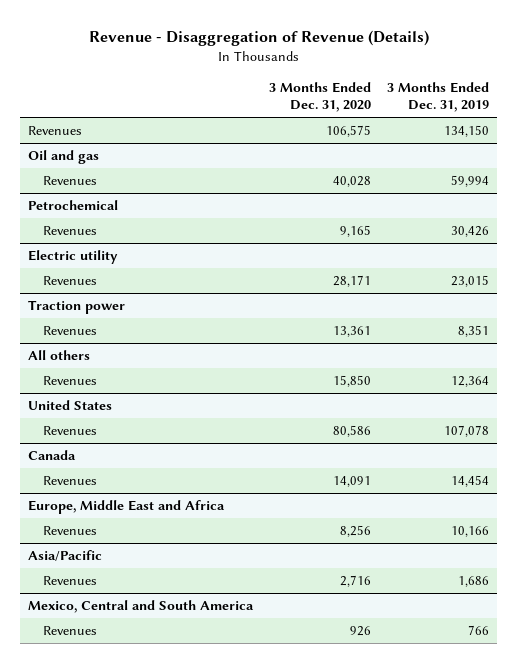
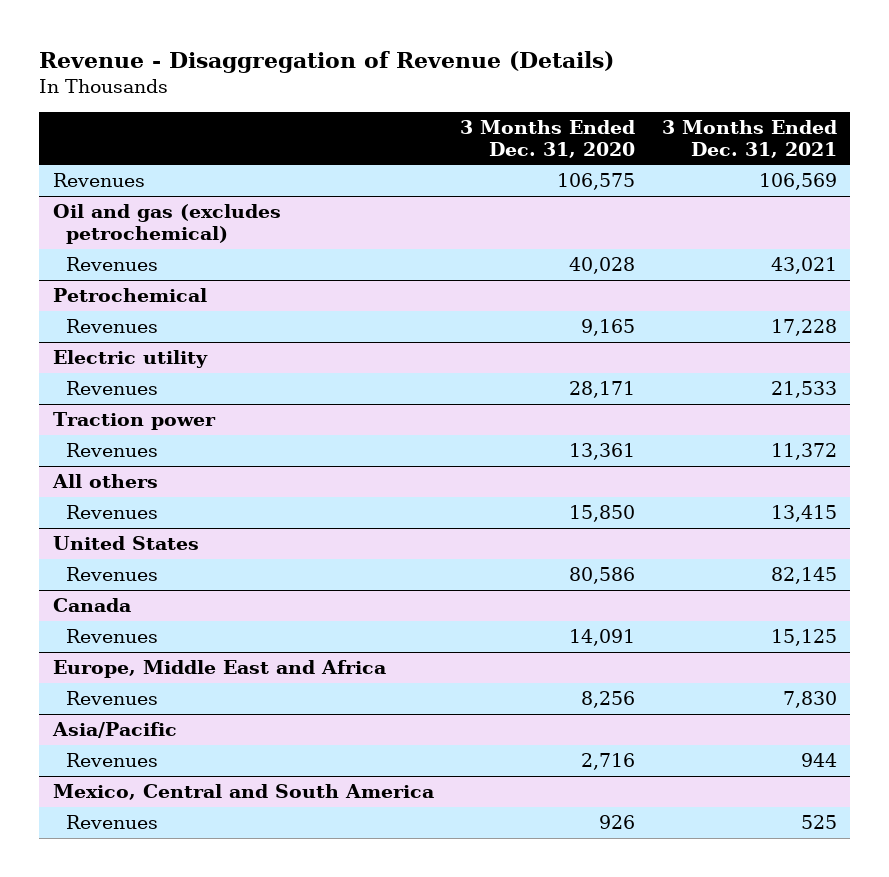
[386,81,489,113] 3 Months Ended Dec. 31, 2019 -> none
none -> [661,119,837,158] 3 Months Ended Dec. 31, 2021
[28,149,100,164] Oil and gas -> [52,204,281,245] Oil and gas (excludes petrochemical)

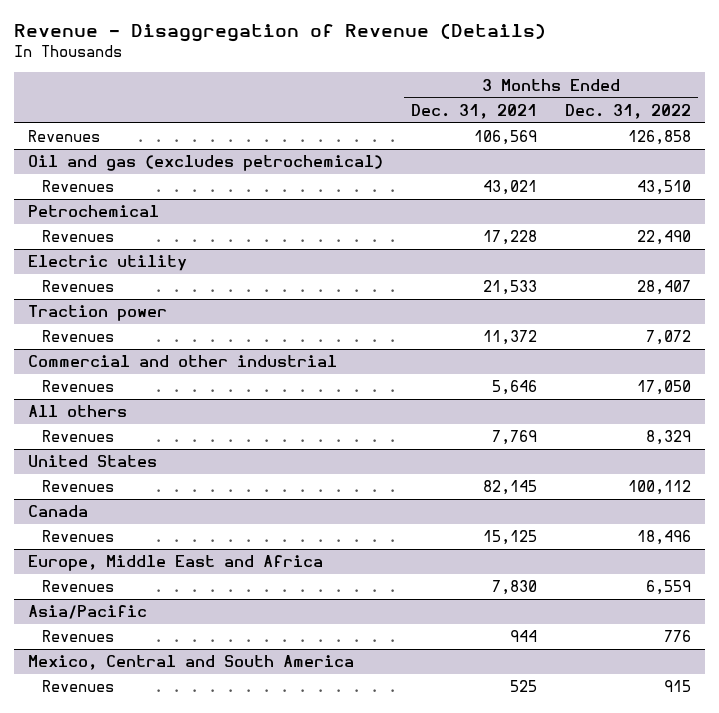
[460,119,636,158] 3 Months Ended Dec. 31, 2020 -> none
none -> [564,103,691,119] Dec. 31, 2022
none -> [27,355,337,368] Commercial and other industrial
none -> [42,380,115,393] Revenues
[770,505,837,523] 13,415 -> [491,430,537,446] 7,769

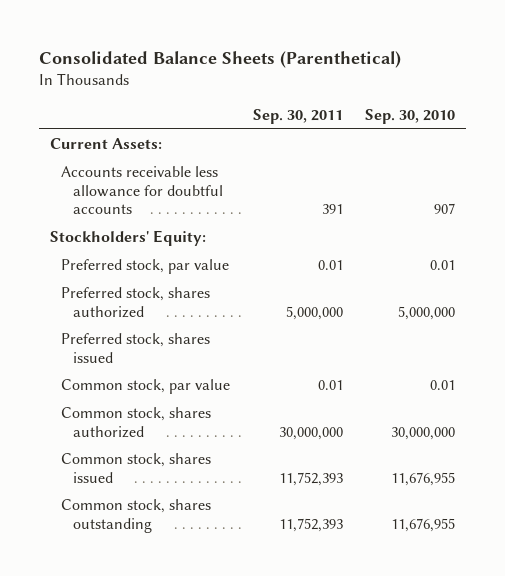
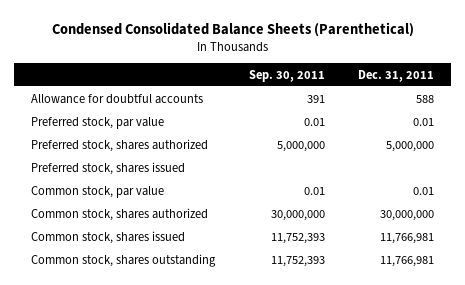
[39,50,402,68] Consolidated Balance Sheets (Parenthetical) -> [51,21,414,37] Condensed Consolidated Balance Sheets (Parenthetical)
[364,108,455,124] Sep. 30, 2010 -> none
none -> [358,69,435,82] Dec. 31, 2011
[50,138,163,150] Current Assets: -> none
[50,230,207,247] Stockholders' Equity: -> none
[61,166,223,214] Accounts receivable less allowance for doubtful accounts -> [30,93,203,104] Allowance for doubtful accounts

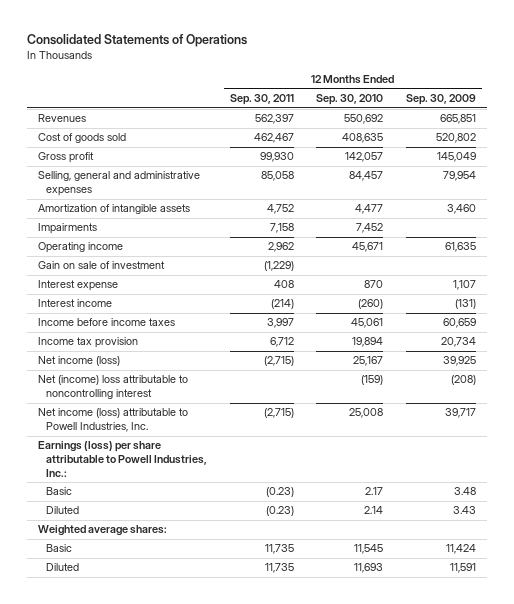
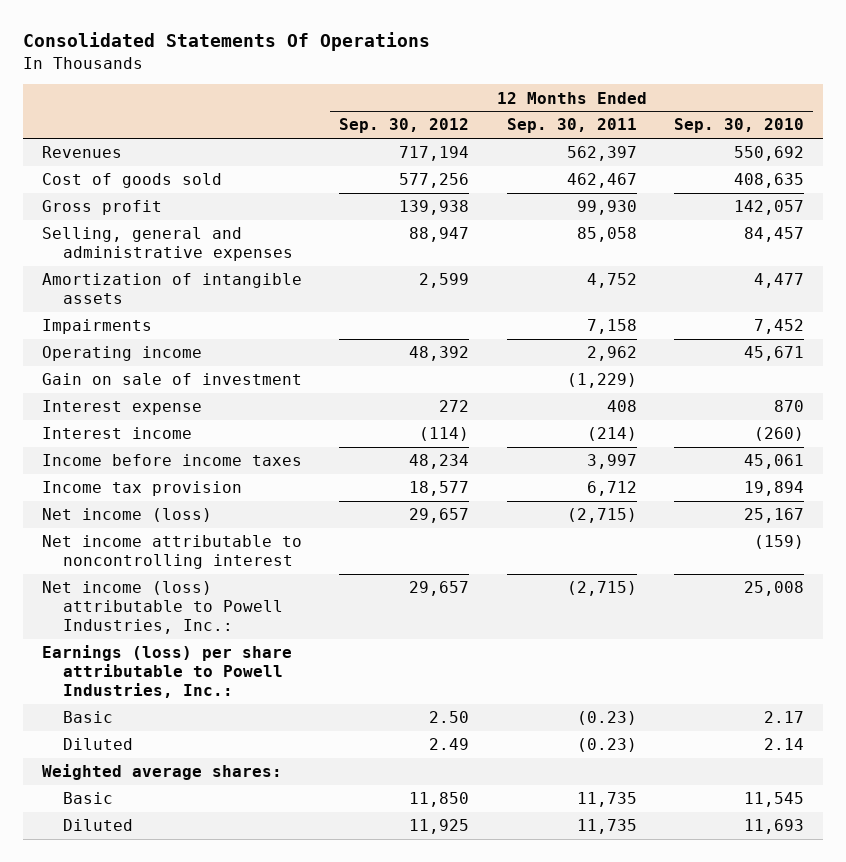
[26,33,247,47] Consolidated Statements of Operations -> [22,32,430,52] Consolidated Statements Of Operations
[406,94,477,106] Sep. 30, 2009 -> none
none -> [339,118,470,134] Sep. 30, 2012
[38,375,189,400] Net (income) loss attributable to noncontrolling interest -> [41,535,302,570] Net income attributable to noncontrolling interest
[38,408,189,433] Net income (loss) attributable to Powell Industries, Inc. -> [41,581,284,635] Net income (loss) attributable to Powell Industries, Inc.:

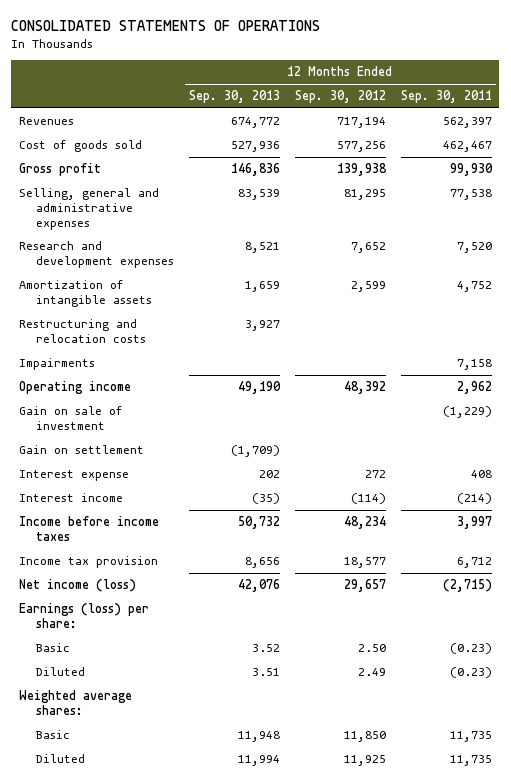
[22,32,430,52] Consolidated Statements Of Operations -> [11,19,321,31] CONSOLIDATED STATEMENTS OF OPERATIONS
[674,118,805,134] Sep. 30, 2010 -> none
none -> [188,90,280,104] Sep. 30, 2013
[409,227,470,243] 88,947 -> [343,189,386,201] 81,295
[576,227,637,243] 85,058 -> [449,189,492,201] 77,538
none -> [18,241,174,268] Research and development expenses
none -> [18,319,146,343] Restructuring and relocation costs
none -> [18,445,144,455] Gain on settlement
[41,535,302,570] Net income attributable to noncontrolling interest -> none
[41,581,284,635] Net income (loss) attributable to Powell Industries, Inc.: -> none
[41,645,292,699] Earnings (loss) per share attributable to Powell Industries, Inc.: -> [18,603,149,628] Earnings (loss) per share:

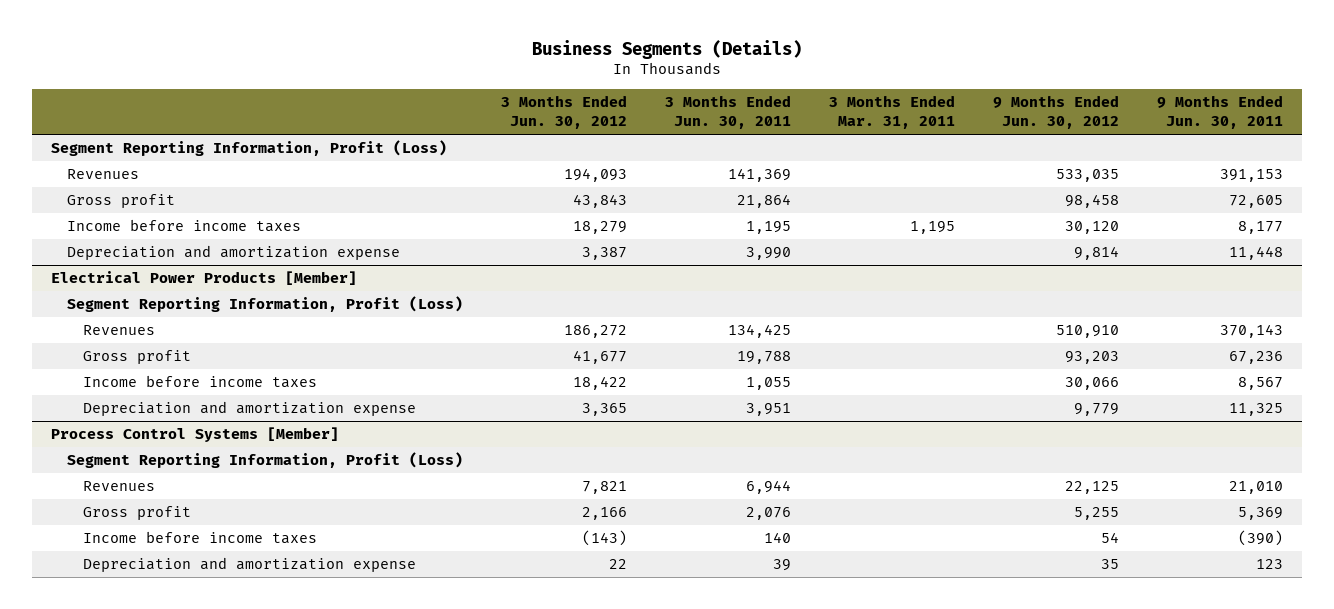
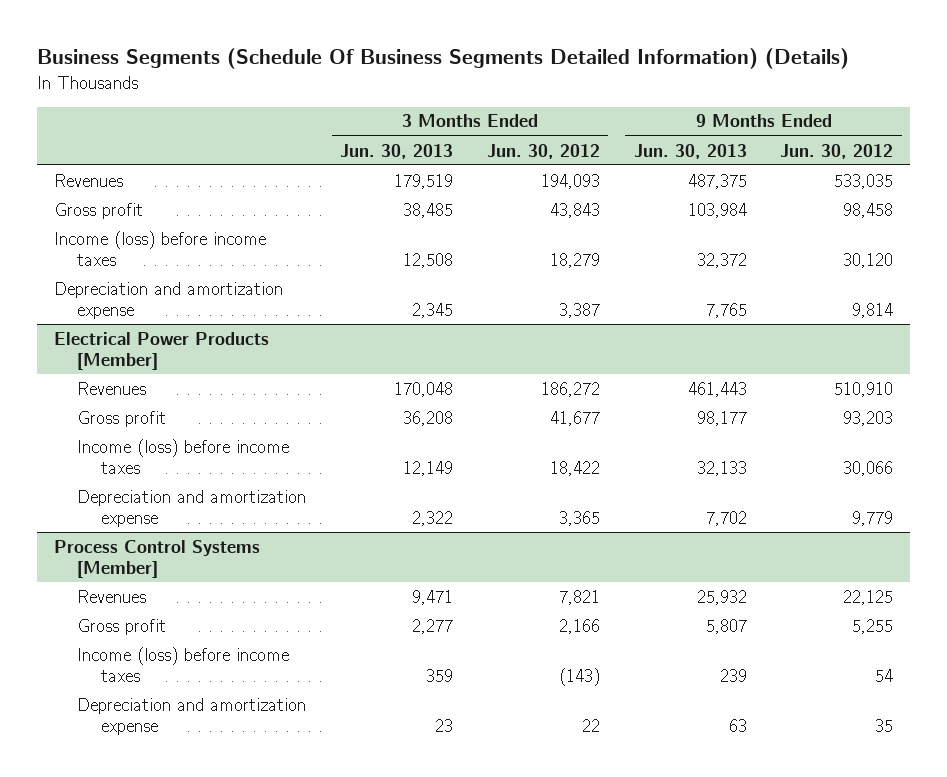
[532,39,803,59] Business Segments (Details) -> [36,48,849,70] Business Segments (Schedule Of Business Segments Detailed Information) (Details)
[665,95,792,130] 3 Months Ended Jun. 30, 2011 -> none
[829,95,956,130] 3 Months Ended Mar. 31, 2011 -> none
[1157,95,1284,130] 9 Months Ended Jun. 30, 2011 -> none
none -> [340,143,454,159] Jun. 30, 2013
none -> [633,143,747,159] Jun. 30, 2013
[51,140,448,157] Segment Reporting Information, Profit (Loss) -> none
[67,219,302,233] Income before income taxes -> [53,230,266,266] Income (loss) before income taxes
[67,296,464,313] Segment Reporting Information, Profit (Loss) -> none
[83,375,318,389] Income before income taxes -> [77,438,290,474] Income (loss) before income taxes
[67,452,464,469] Segment Reporting Information, Profit (Loss) -> none
[83,531,318,545] Income before income taxes -> [77,646,290,682] Income (loss) before income taxes

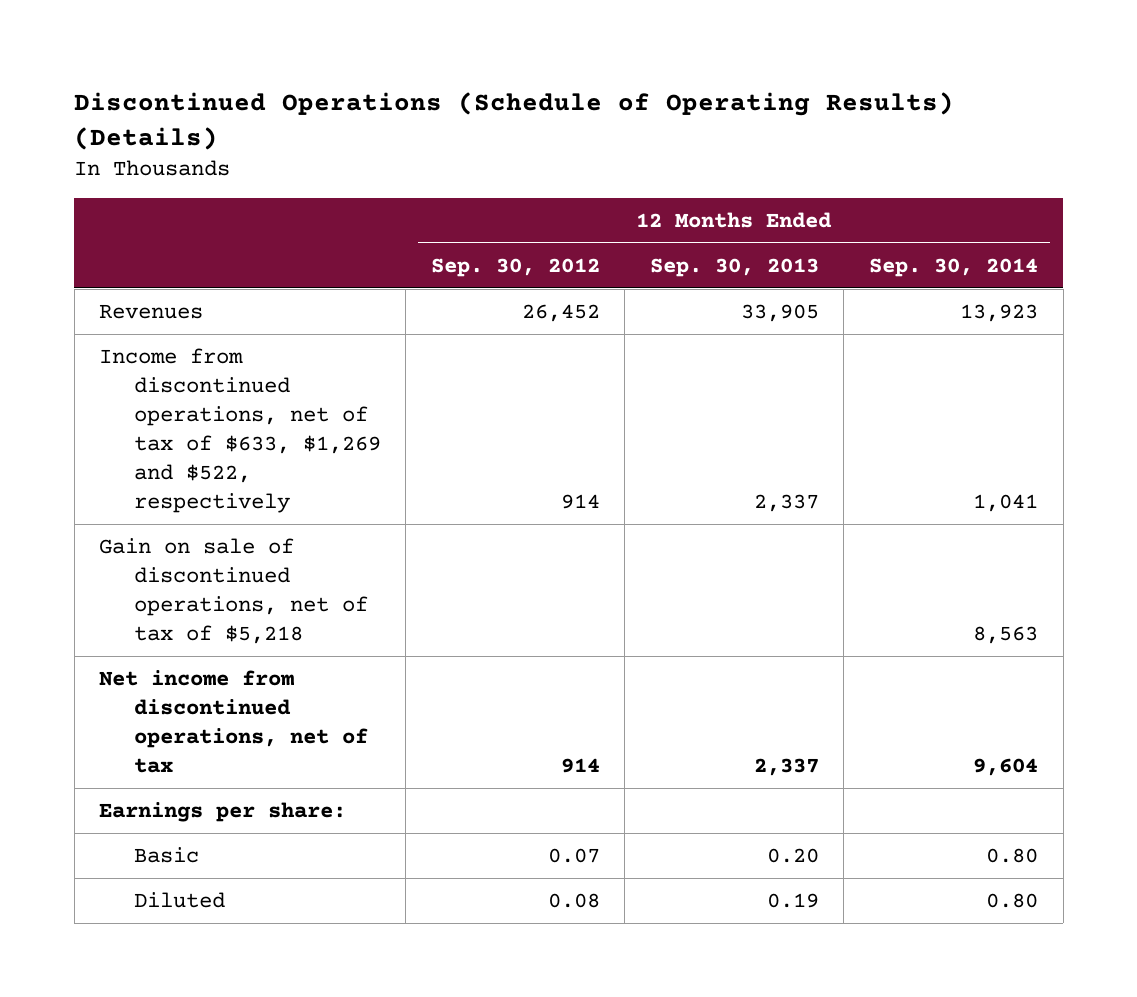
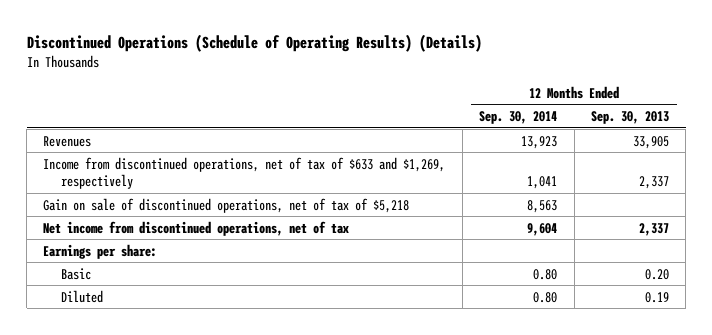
[430,257,600,277] Sep. 30, 2012 -> none
[99,348,381,514] Income from discontinued operations, net of tax of $633, $1,269 and $522, respectively -> [43,156,446,190] Income from discontinued operations, net of tax of $633 and $1,269, respectively

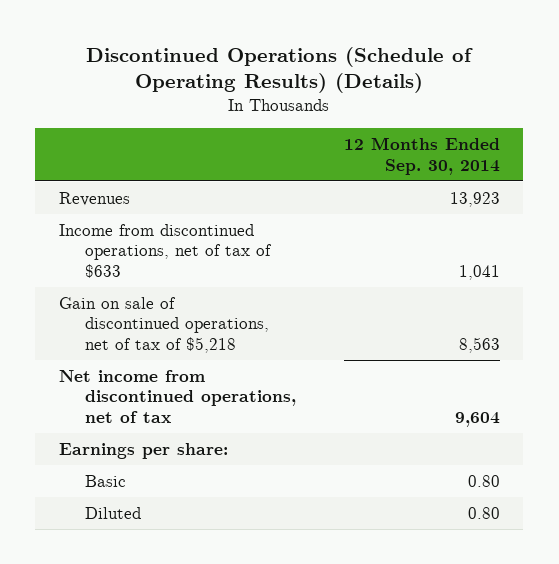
[591,111,670,125] Sep. 30, 2013 -> none
[43,156,446,190] Income from discontinued operations, net of tax of $633 and $1,269, respectively -> [58,223,273,279] Income from discontinued operations, net of tax of $633

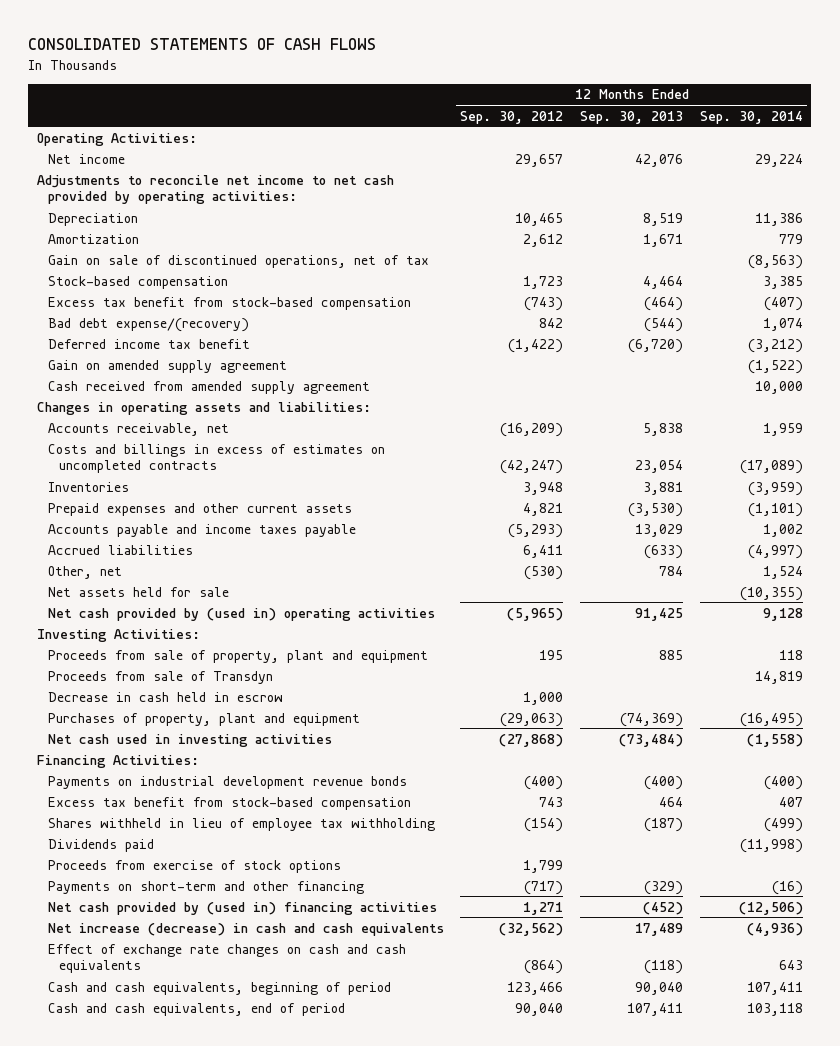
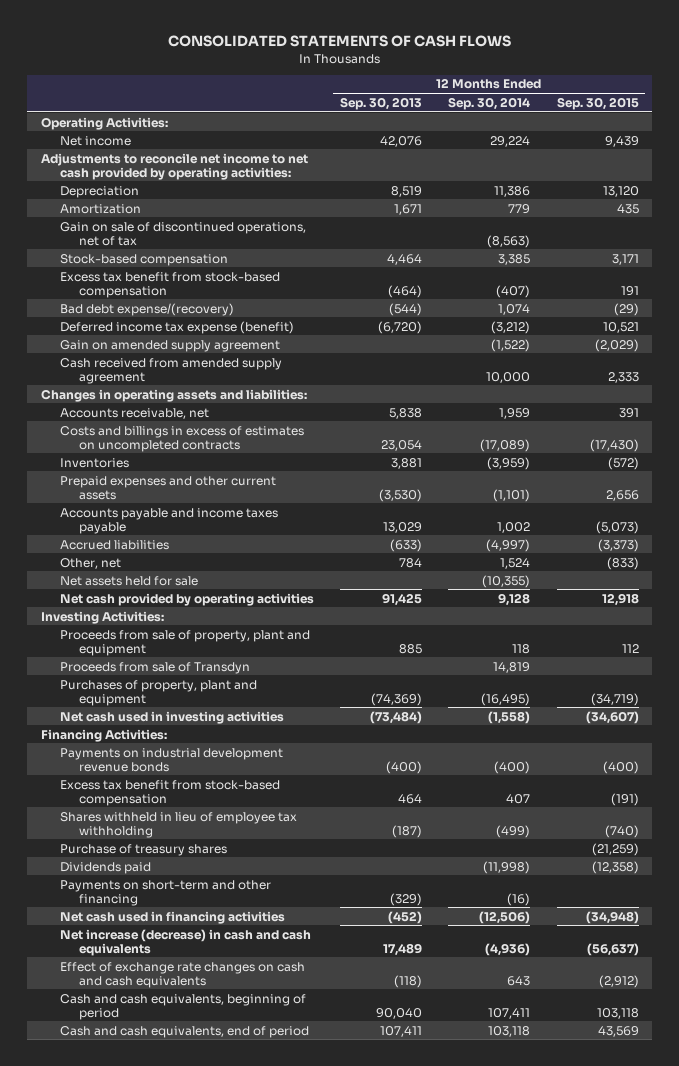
[460,110,564,124] Sep. 30, 2012 -> none
none -> [556,96,639,110] Sep. 30, 2015
[47,338,250,349] Deferred income tax benefit -> [59,320,294,334] Deferred income tax expense (benefit)
[47,607,435,621] Net cash provided by (used in) operating activities -> [59,592,314,606] Net cash provided by operating activities
[47,691,283,702] Decrease in cash held in escrow -> none
none -> [59,843,227,856] Purchase of treasury shares
[47,859,341,873] Proceeds from exercise of stock options -> none
[47,901,437,915] Net cash provided by (used in) financing activities -> [59,910,285,924] Net cash used in financing activities

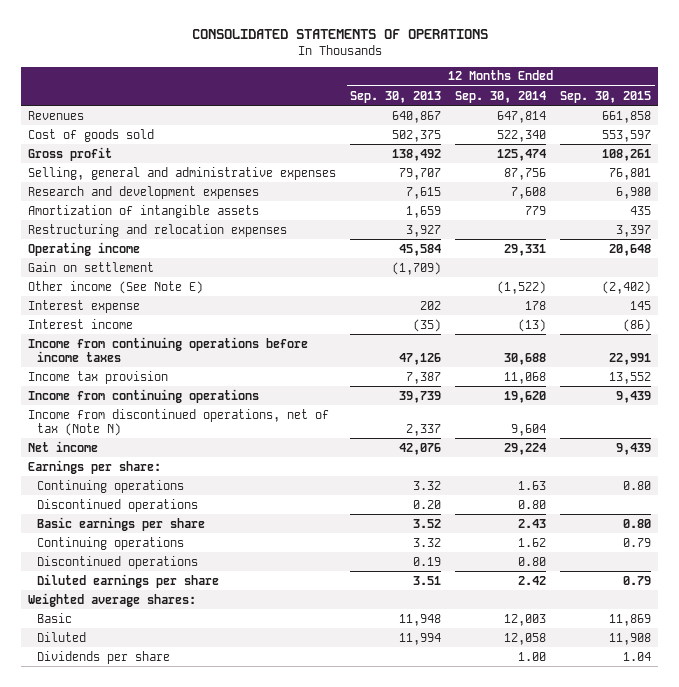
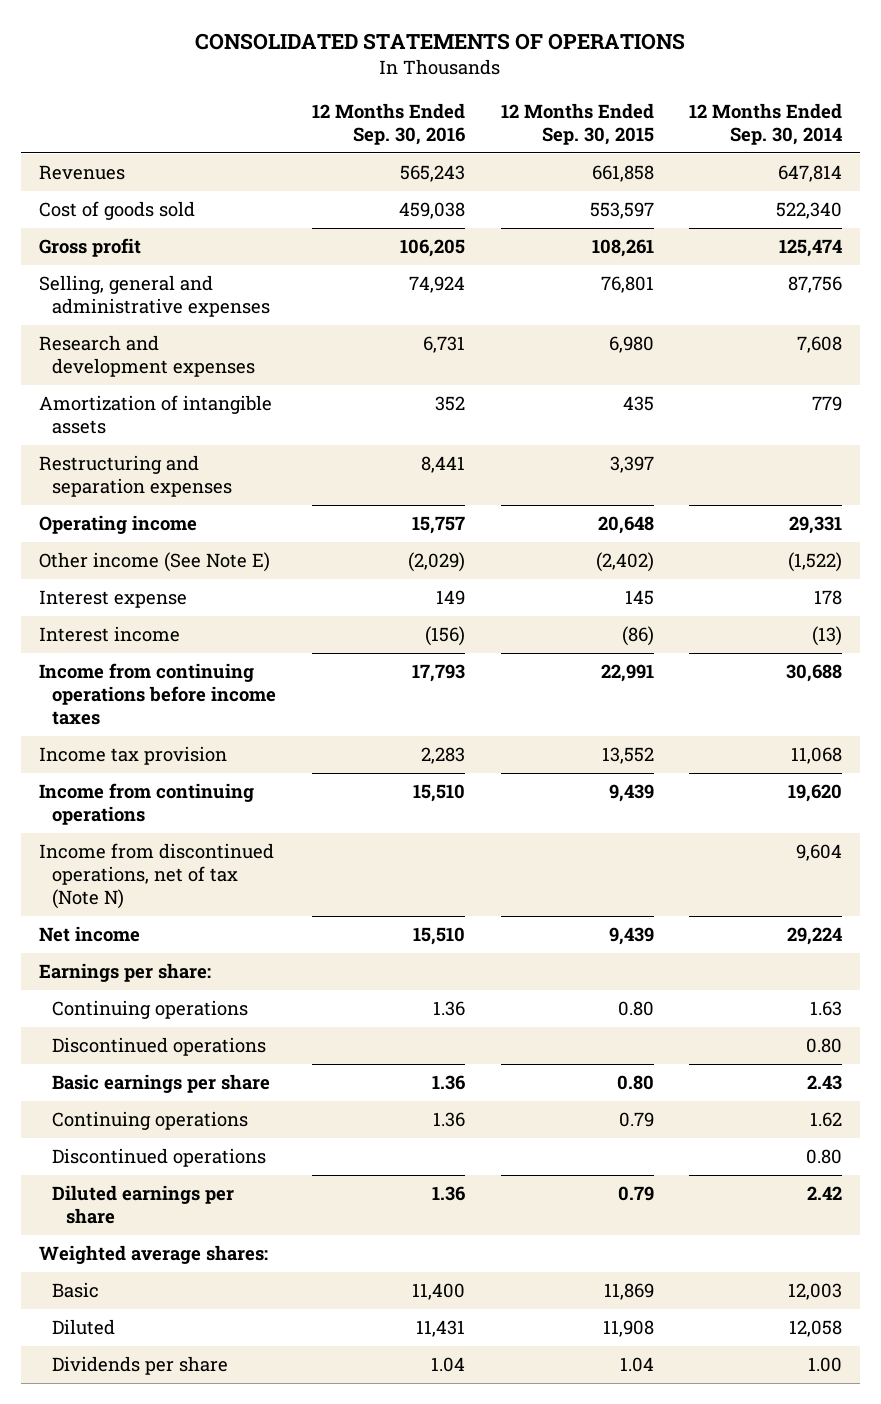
[350,90,442,103] Sep. 30, 2013 -> none
none -> [311,102,465,145] 12 Months Ended Sep. 30, 2016
[28,223,288,237] Restructuring and relocation expenses -> [38,455,233,498] Restructuring and separation expenses
[28,261,155,272] Gain on settlement -> none

